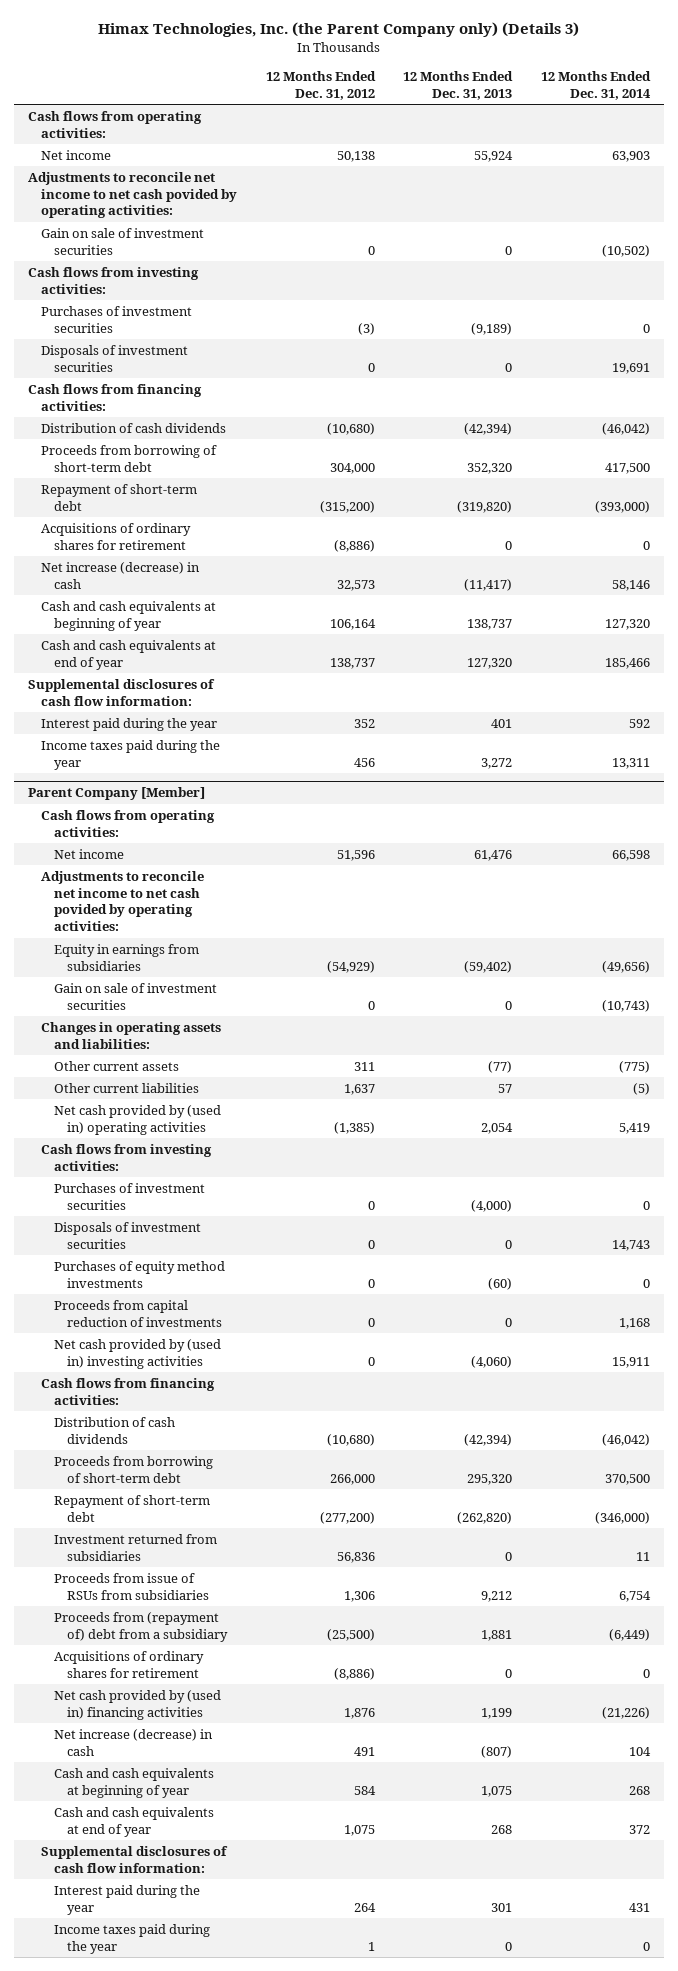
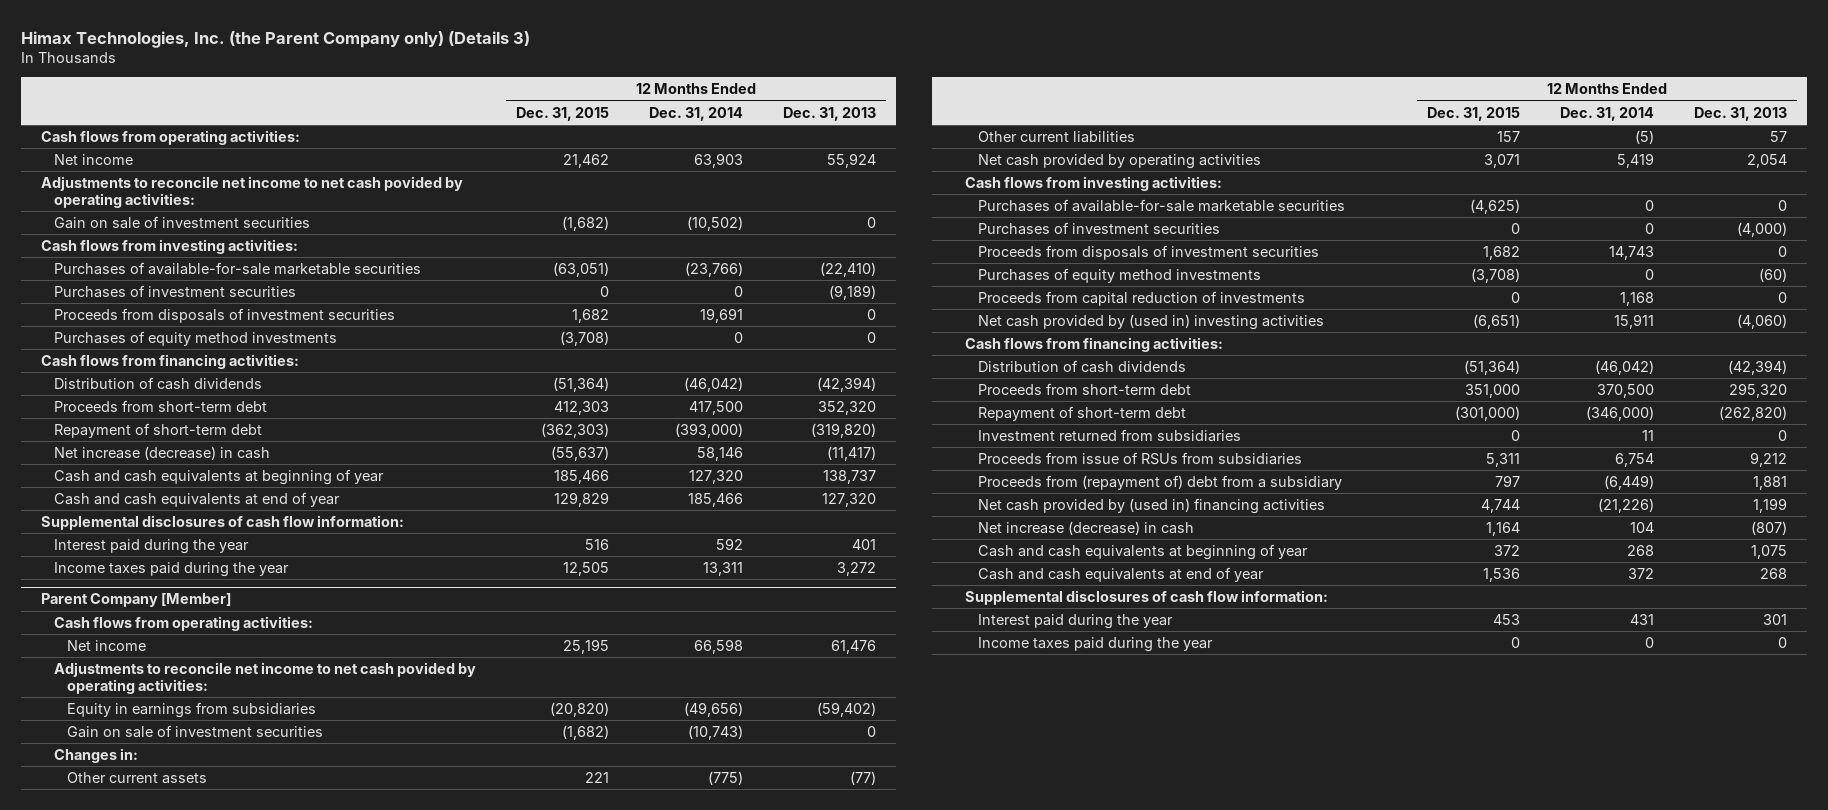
[265,70,376,100] 12 Months Ended Dec. 31, 2012 -> none
none -> [516,106,610,121] Dec. 31, 2015
none -> [53,261,421,275] Purchases of available-for-sale marketable securities
[41,344,189,372] Disposals of investment securities -> [53,307,395,323] Proceeds from disposals of investment securities
none -> [53,330,337,346] Purchases of equity method investments
[41,444,218,472] Proceeds from borrowing of short-term debt -> [53,399,267,412] Proceeds from short-term debt
[41,522,192,550] Acquisitions of ordinary shares for retirement -> none
[41,1021,222,1049] Changes in operating assets and liabilities: -> [53,747,138,763] Changes in:
[54,1104,222,1135] Net cash provided by (used in) operating activities -> [977,153,1261,169] Net cash provided by operating activities
none -> [977,198,1345,212] Purchases of available-for-sale marketable securities
[54,1221,202,1249] Disposals of investment securities -> [977,244,1319,260] Proceeds from disposals of investment securities
[54,1455,214,1483] Proceeds from borrowing of short-term debt -> [977,382,1191,395] Proceeds from short-term debt
[54,1650,205,1678] Acquisitions of ordinary shares for retirement -> none

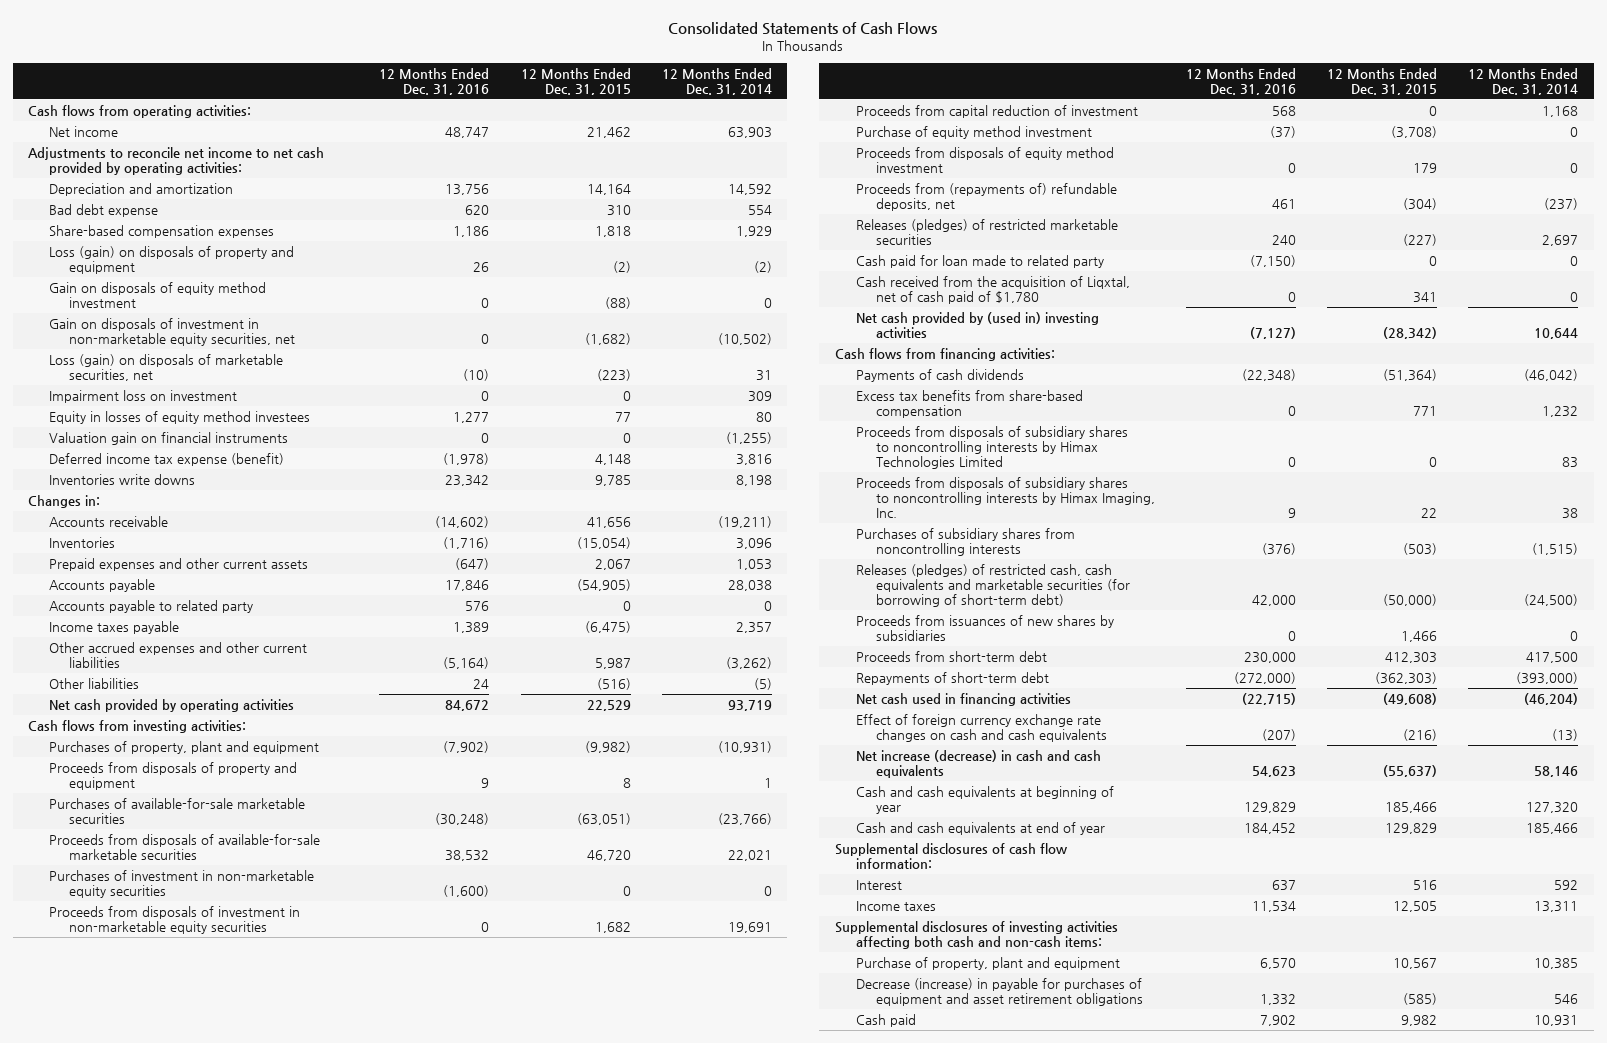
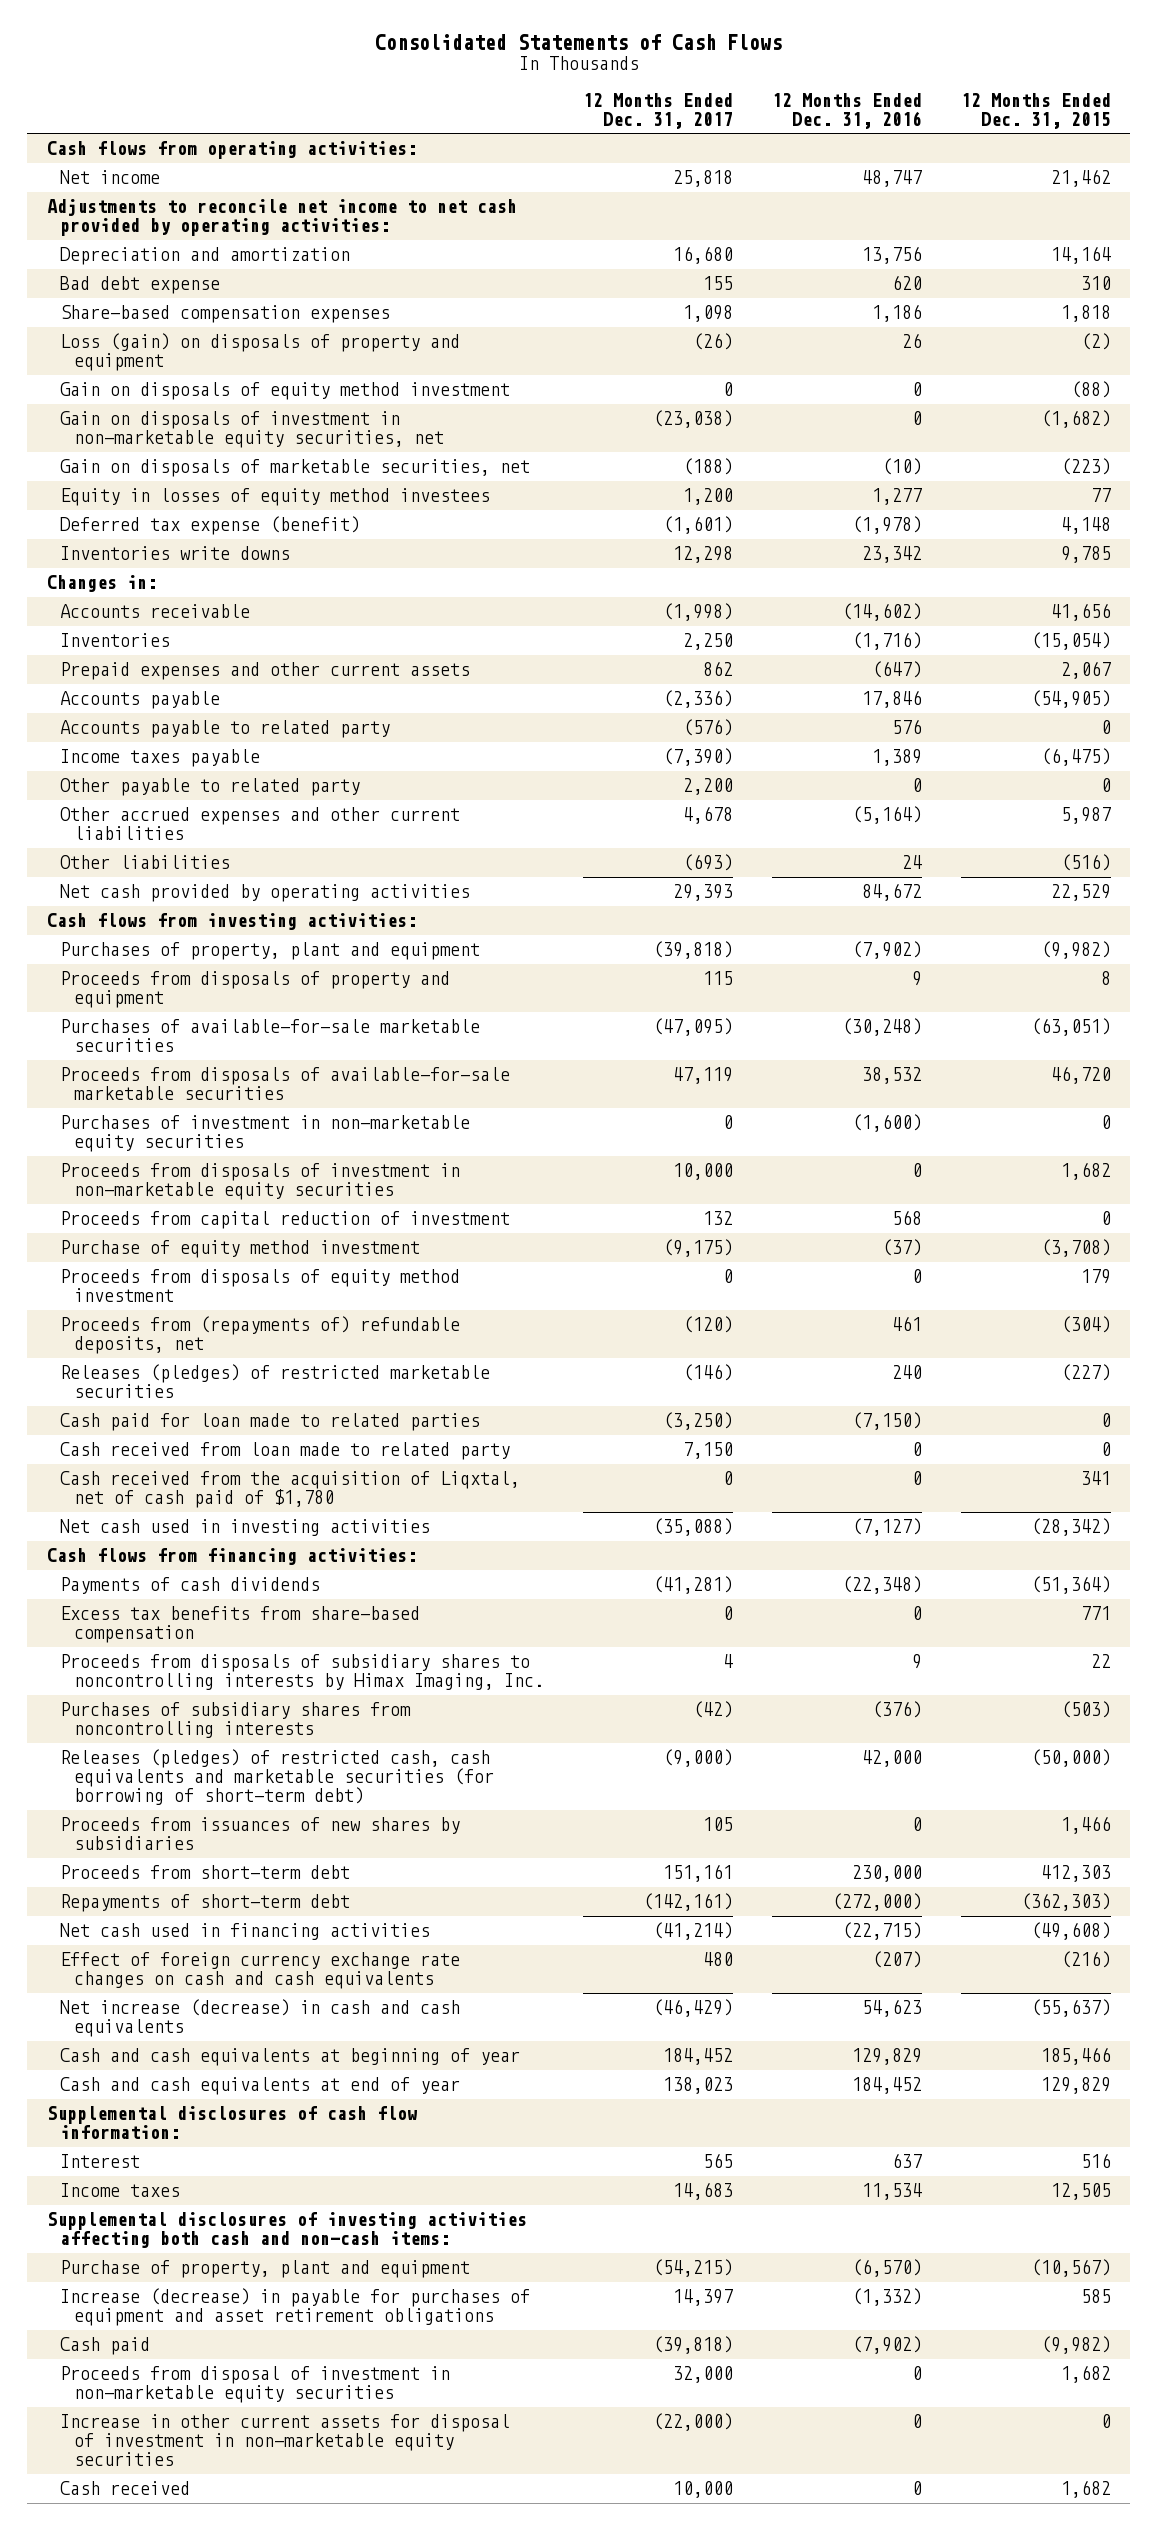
[661,67,772,95] 12 Months Ended Dec. 31, 2014 -> none
none -> [582,92,733,129] 12 Months Ended Dec. 31, 2017
[48,389,237,403] Impairment loss on investment -> none
[48,353,283,381] Loss (gain) on disposals of marketable securities, net -> [60,459,531,478] Gain on disposals of marketable securities, net
[48,431,288,445] Valuation gain on financial instruments -> none
[48,452,284,466] Deferred income tax expense (benefit) -> [60,516,361,536] Deferred tax expense (benefit)
none -> [60,778,361,797] Other payable to related party
[855,254,1104,268] Cash paid for loan made to related party -> [60,1413,481,1432] Cash paid for loan made to related parties
none -> [60,1442,511,1461] Cash received from loan made to related party
[855,311,1099,338] Net cash provided by (used in) investing activities -> [60,1519,431,1537] Net cash used in investing activities
[855,425,1128,469] Proceeds from disposals of subsidiary shares to noncontrolling interests by Himax Technologies Limited -> none
[1260,957,1297,969] 6,570 -> [851,2259,922,2278] (6,570)
[1393,957,1438,969] 10,567 -> [1030,2259,1111,2278] (10,567)
[855,977,1143,1006] Decrease (increase) in payable for purchases of equipment and asset retirement obligations -> [60,2288,531,2327] Increase (decrease) in payable for purchases of equipment and asset retirement obligations
[1260,993,1297,1005] 1,332 -> [851,2288,922,2307] (1,332)
[1403,992,1438,1005] (585) -> [1080,2289,1111,2304] 585
[1260,1014,1297,1026] 7,902 -> [851,2336,922,2355] (7,902)
[1401,1014,1438,1026] 9,982 -> [1040,2336,1111,2355] (9,982)
none -> [60,2366,451,2404] Proceeds from disposal of investment in non-marketable equity securities
none -> [60,2414,511,2467] Increase in other current assets for disposal of investment in non-marketable equity securities
none -> [60,2481,191,2496] Cash received

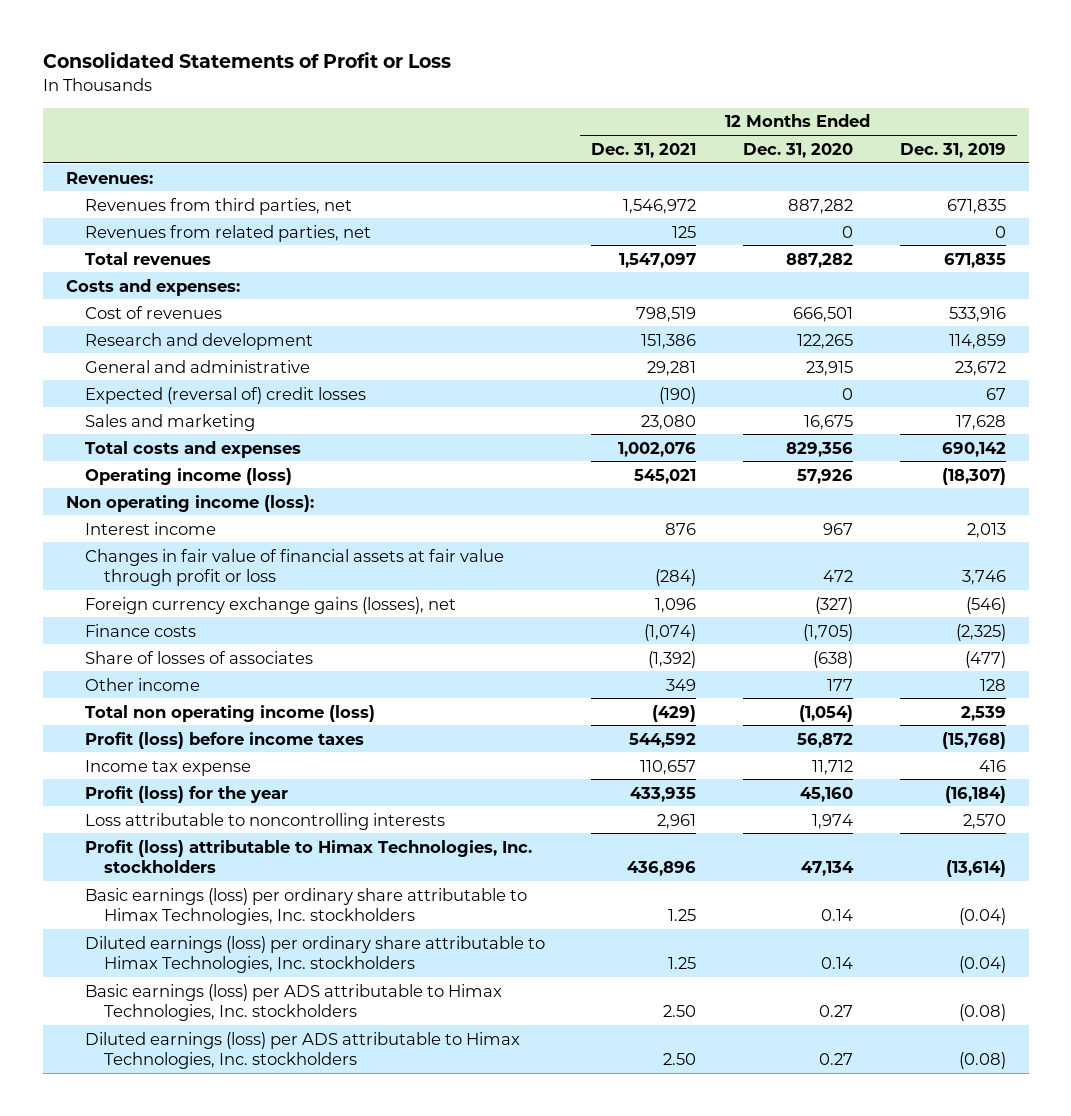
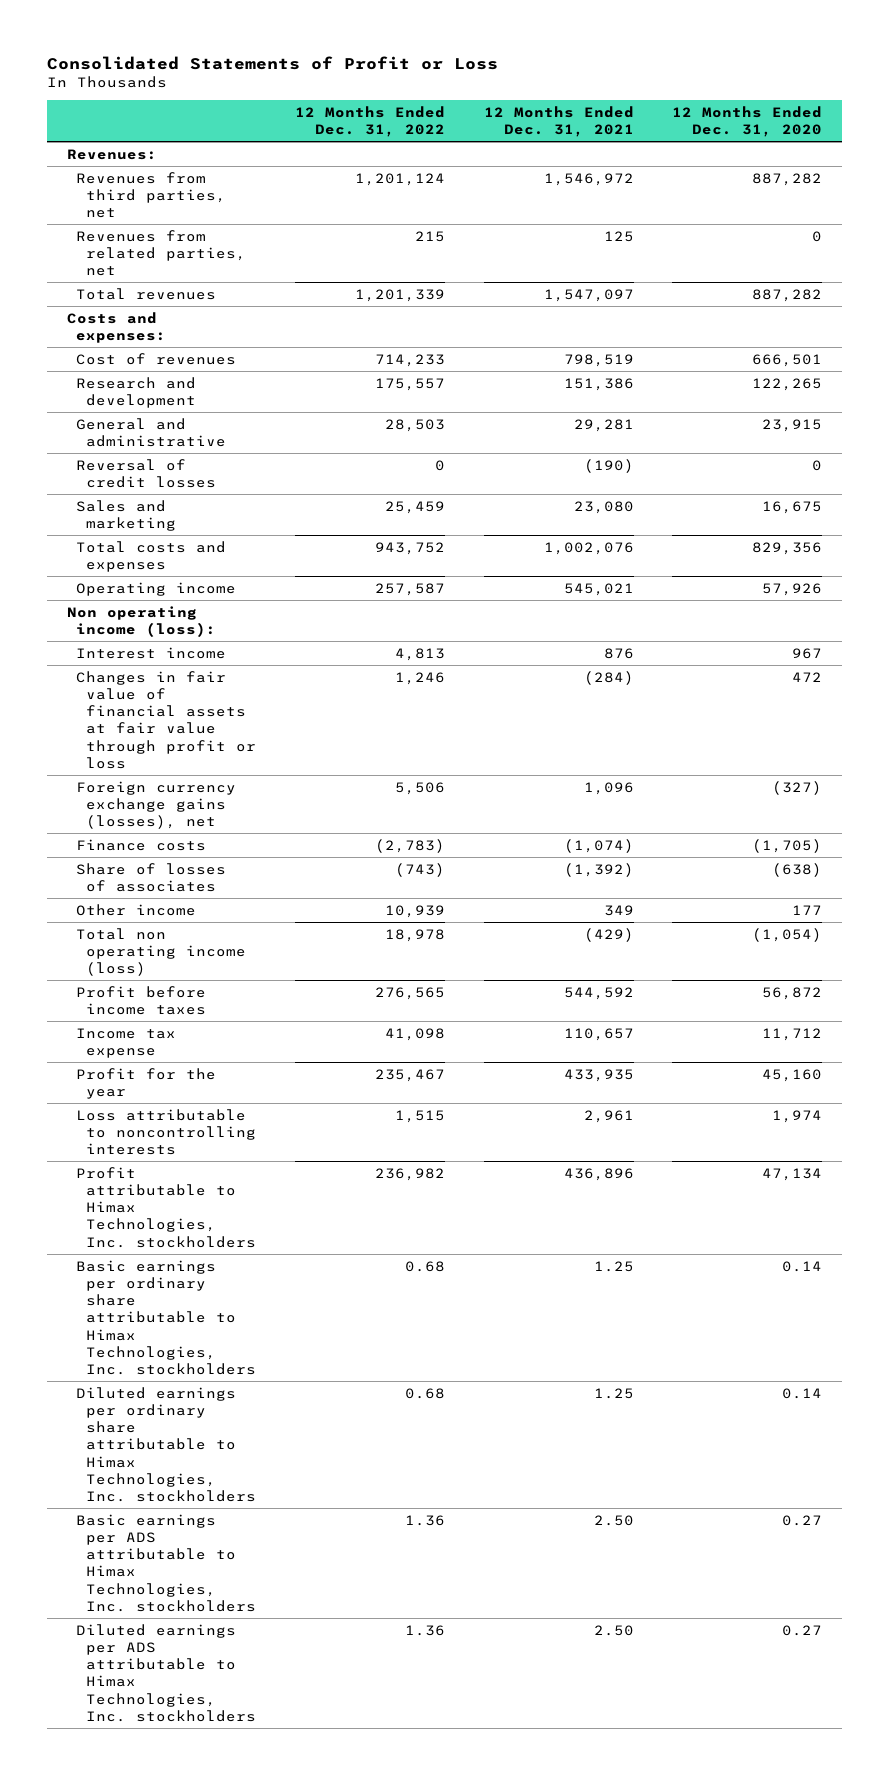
[899,142,1006,158] Dec. 31, 2019 -> none
none -> [294,106,445,138] 12 Months Ended Dec. 31, 2022
[84,386,366,404] Expected (reversal of) credit losses -> [76,458,217,488] Reversal of credit losses
[84,467,292,485] Operating income (loss) -> [76,581,237,596] Operating income
[84,731,364,749] Profit (loss) before income taxes -> [76,985,207,1015] Profit before income taxes
[84,785,288,803] Profit (loss) for the year -> [76,1067,217,1099] Profit for the year
[84,839,532,874] Profit (loss) attributable to Himax Technologies, Inc. stockholders -> [76,1166,257,1248] Profit attributable to Himax Technologies, Inc. stockholders
[84,887,527,926] Basic earnings (loss) per ordinary share attributable to Himax Technologies, Inc. stockholders -> [76,1259,257,1375] Basic earnings per ordinary share attributable to Himax Technologies, Inc. stockholders
[84,935,545,974] Diluted earnings (loss) per ordinary share attributable to Himax Technologies, Inc. stockholders -> [76,1386,257,1502] Diluted earnings per ordinary share attributable to Himax Technologies, Inc. stockholders
[84,983,502,1022] Basic earnings (loss) per ADS attributable to Himax Technologies, Inc. stockholders -> [76,1513,257,1612] Basic earnings per ADS attributable to Himax Technologies, Inc. stockholders
[84,1031,520,1070] Diluted earnings (loss) per ADS attributable to Himax Technologies, Inc. stockholders -> [76,1623,257,1722] Diluted earnings per ADS attributable to Himax Technologies, Inc. stockholders

